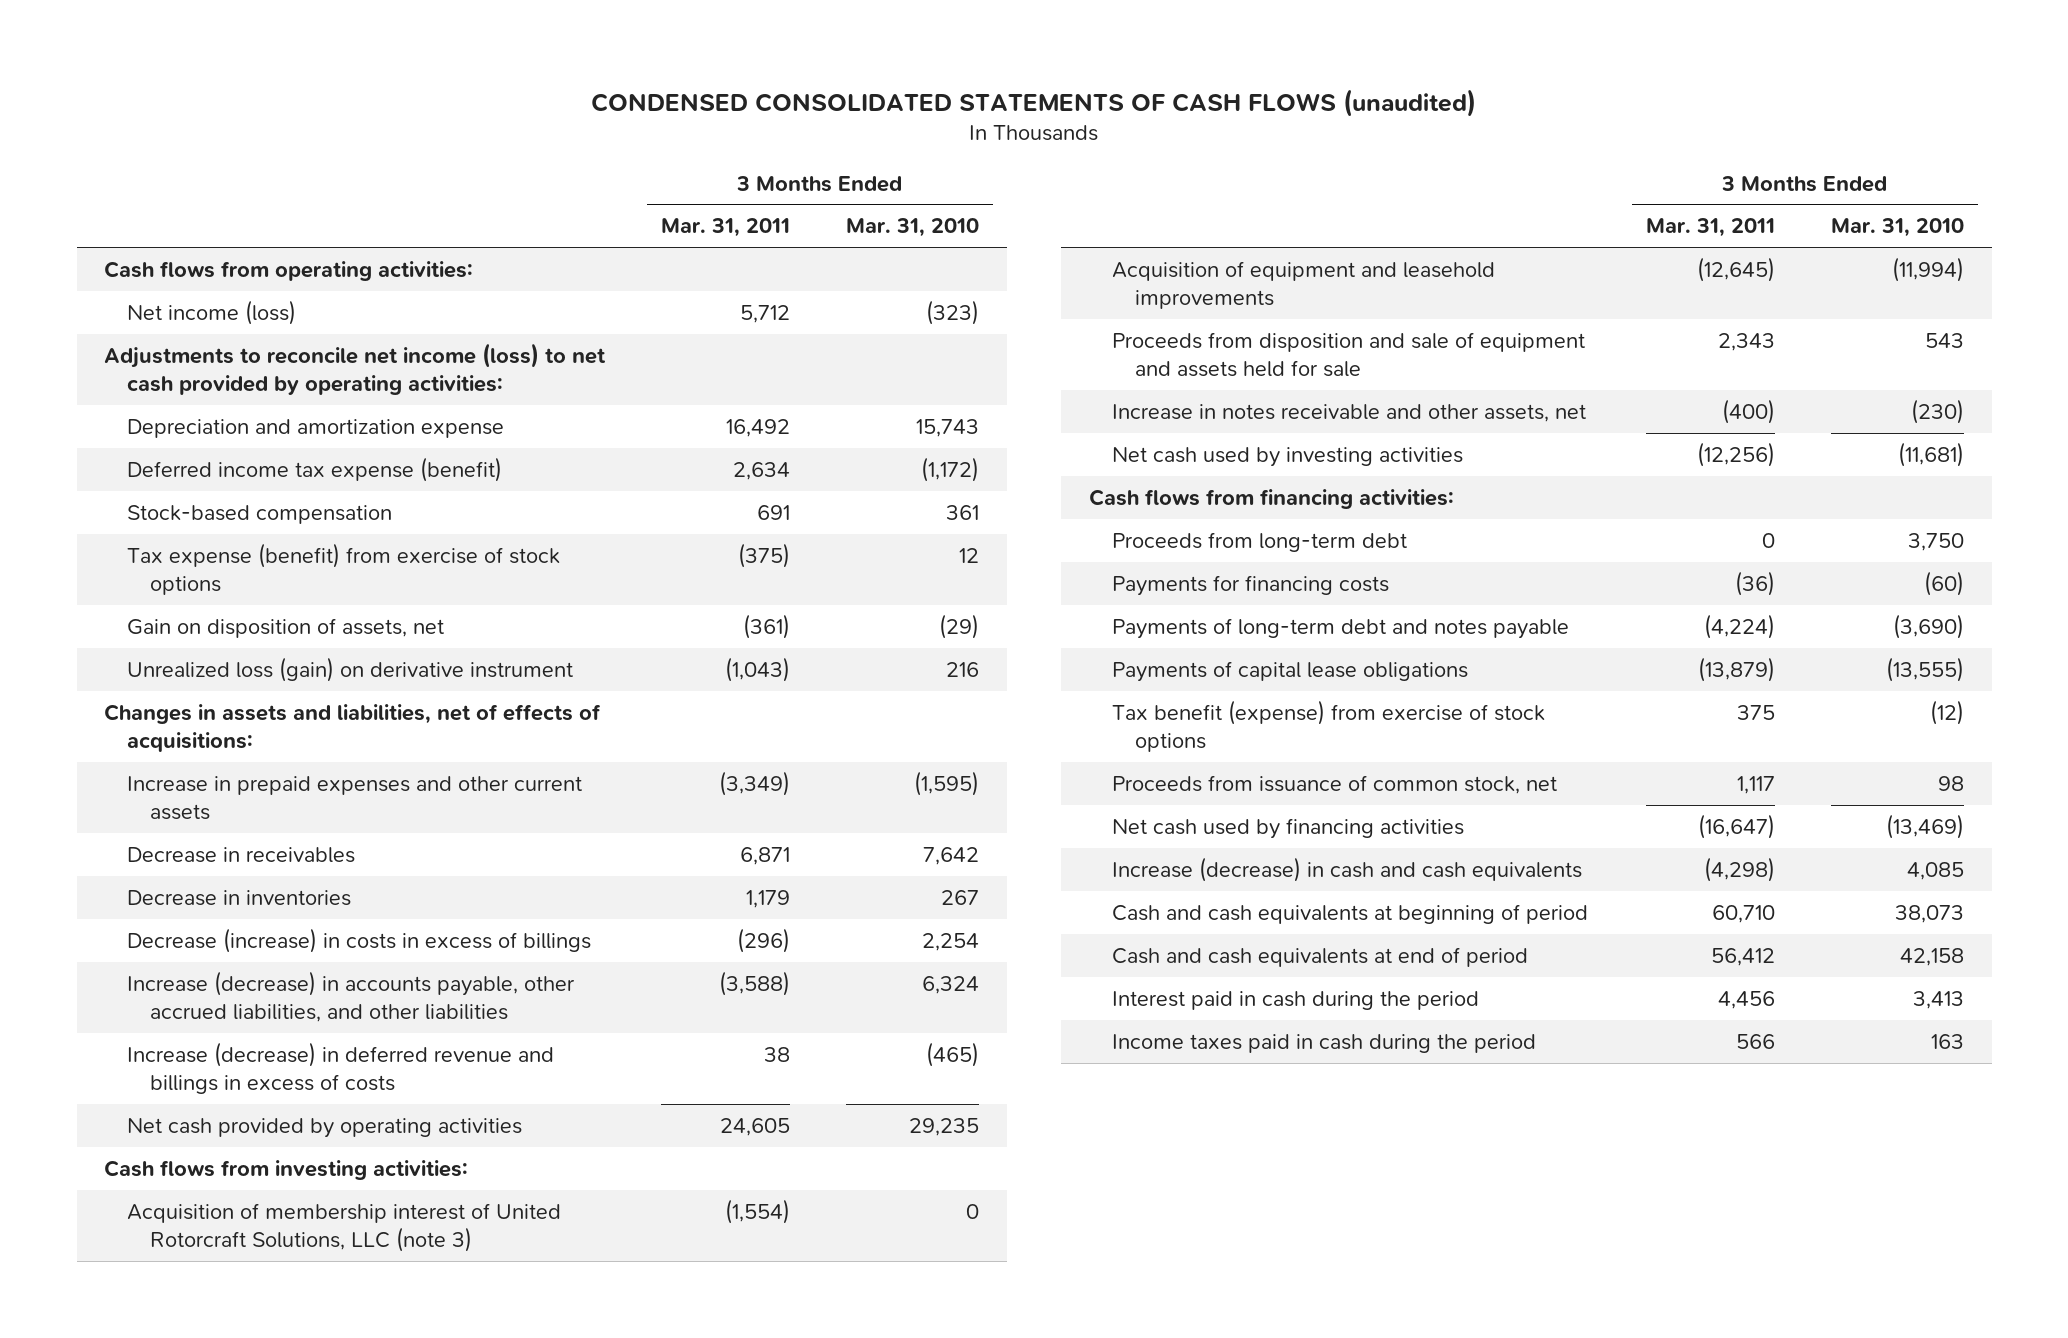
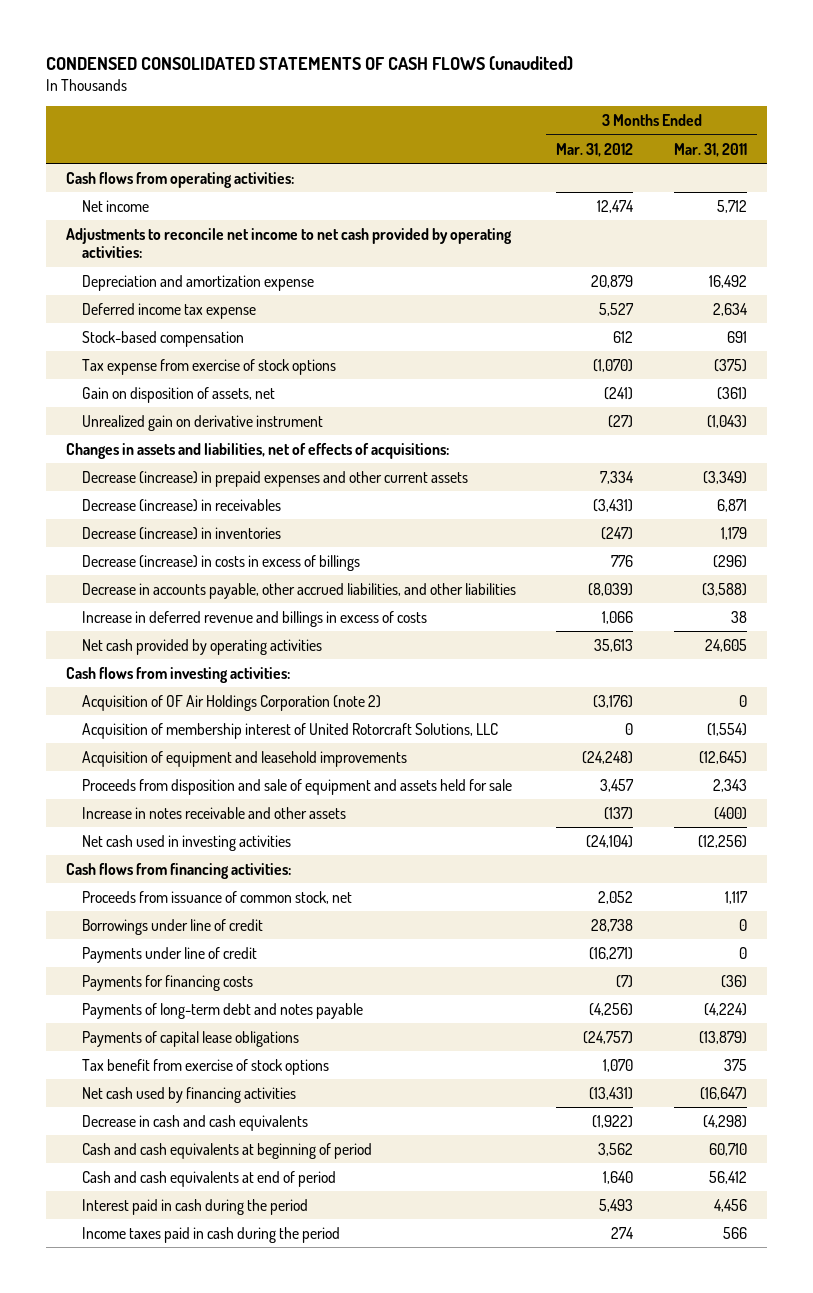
[845,218,979,238] Mar. 31, 2010 -> none
none -> [556,142,634,157] Mar. 31, 2012
[127,299,297,325] Net income (loss) -> [81,199,149,212] Net income
[104,342,607,395] Adjustments to reconcile net income (loss) to net cash provided by operating activities: -> [66,227,513,259] Adjustments to reconcile net income to net cash provided by operating activities:
[127,456,503,482] Deferred income tax expense (benefit) -> [81,302,256,319] Deferred income tax expense
[127,542,561,595] Tax expense (benefit) from exercise of stock options -> [81,358,336,375] Tax expense from exercise of stock options
[127,656,574,682] Unrealized loss (gain) on derivative instrument -> [81,414,323,431] Unrealized gain on derivative instrument
[127,775,583,820] Increase in prepaid expenses and other current assets -> [81,470,468,487] Decrease (increase) in prepaid expenses and other current assets
[127,846,356,863] Decrease in receivables -> [81,498,281,512] Decrease (increase) in receivables
[127,889,352,906] Decrease in inventories -> [81,526,281,540] Decrease (increase) in inventories
[127,970,576,1022] Increase (decrease) in accounts payable, other accrued liabilities, and other liabilities -> [81,582,516,599] Decrease in accounts payable, other accrued liabilities, and other liabilities
[127,1041,555,1094] Increase (decrease) in deferred revenue and billings in excess of costs -> [81,610,427,627] Increase in deferred revenue and billings in excess of costs
none -> [81,694,381,711] Acquisition of OF Air Holdings Corporation (note 2)
[127,1202,562,1252] Acquisition of membership interest of United Rotorcraft Solutions, LLC (note 3) -> [81,722,498,739] Acquisition of membership interest of United Rotorcraft Solutions, LLC
[1111,403,1586,422] Increase in notes receivable and other assets, net -> [81,806,346,819] Increase in notes receivable and other assets
[1111,446,1463,467] Net cash used by investing activities -> [81,834,291,851] Net cash used in investing activities
[1111,531,1407,552] Proceeds from long-term debt -> none
[1111,774,1557,794] Proceeds from issuance of common stock, net -> [81,890,352,904] Proceeds from issuance of common stock, net
none -> [81,918,263,935] Borrowings under line of credit
none -> [81,946,257,963] Payments under line of credit
[1111,699,1545,752] Tax benefit (expense) from exercise of stock options -> [81,1058,329,1075] Tax benefit from exercise of stock options
[1111,856,1582,882] Increase (decrease) in cash and cash equivalents -> [81,1114,308,1131] Decrease in cash and cash equivalents

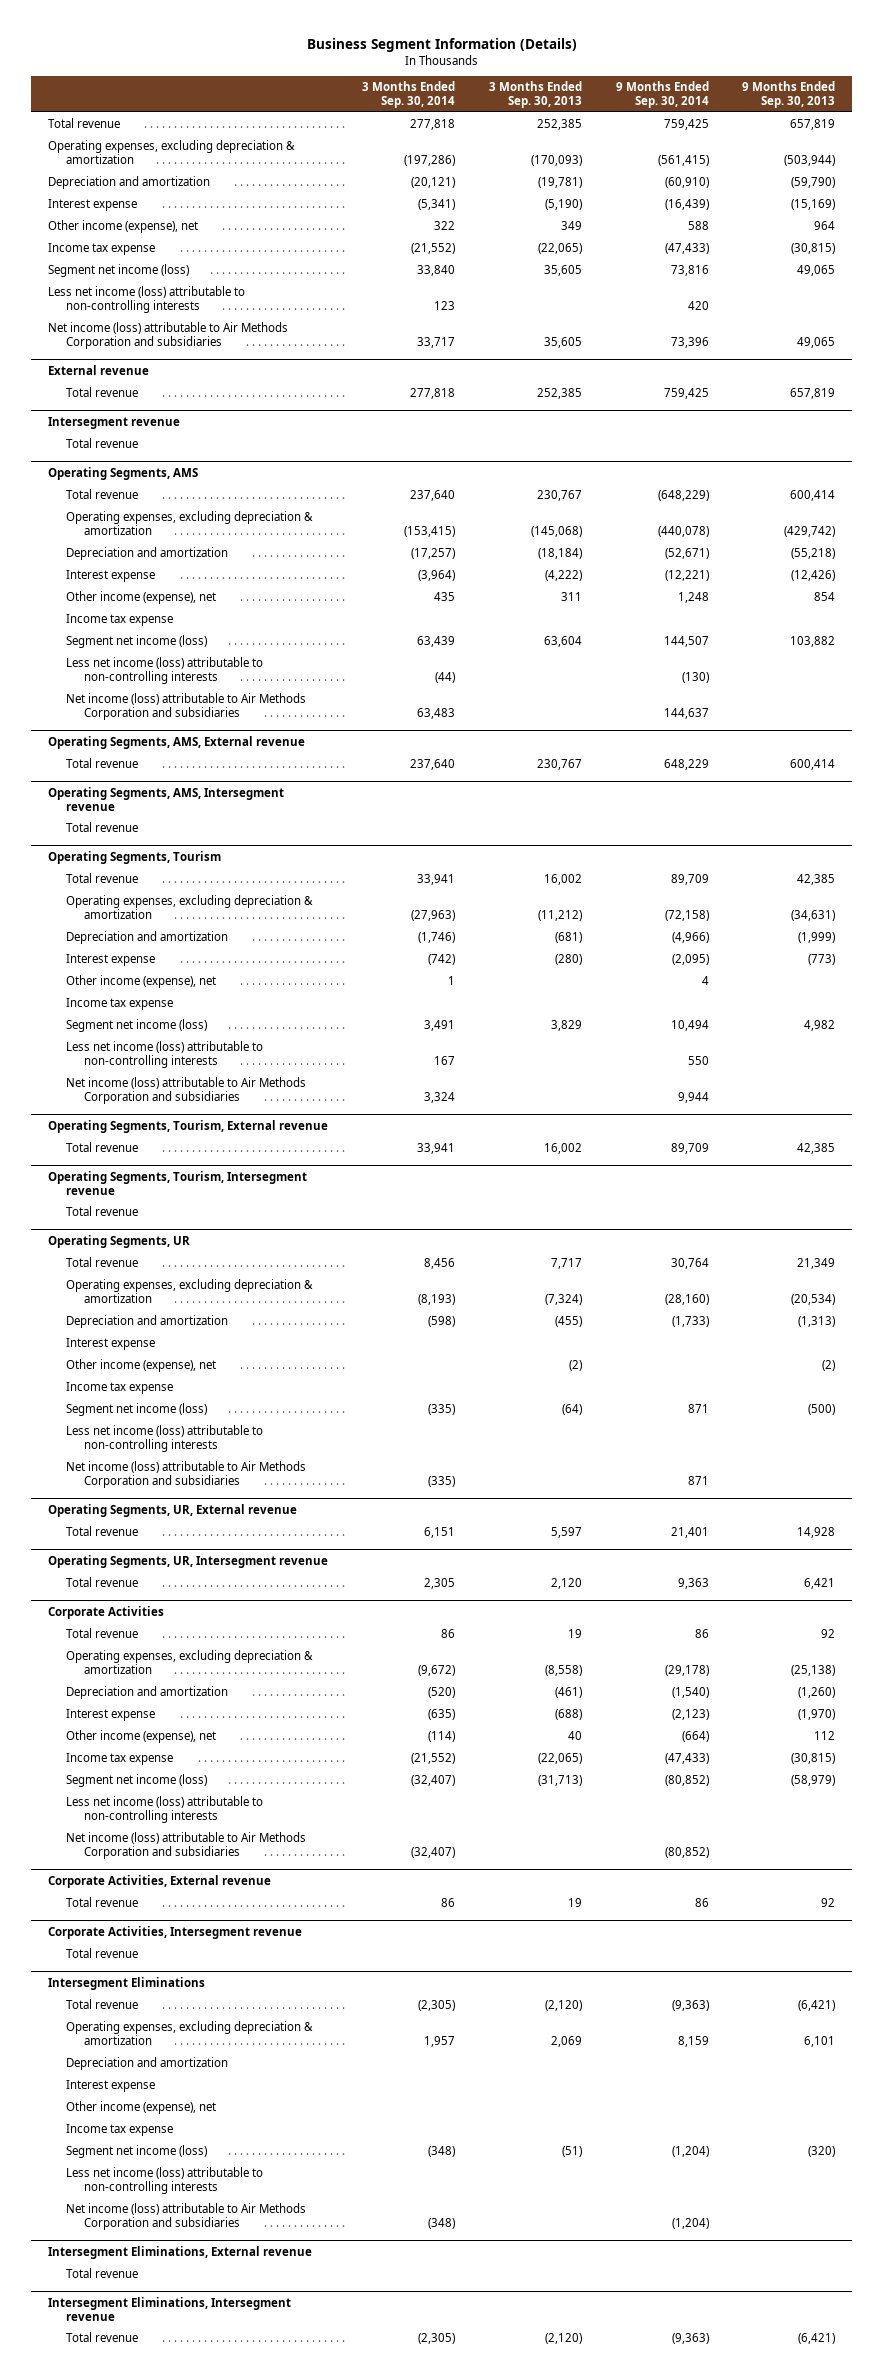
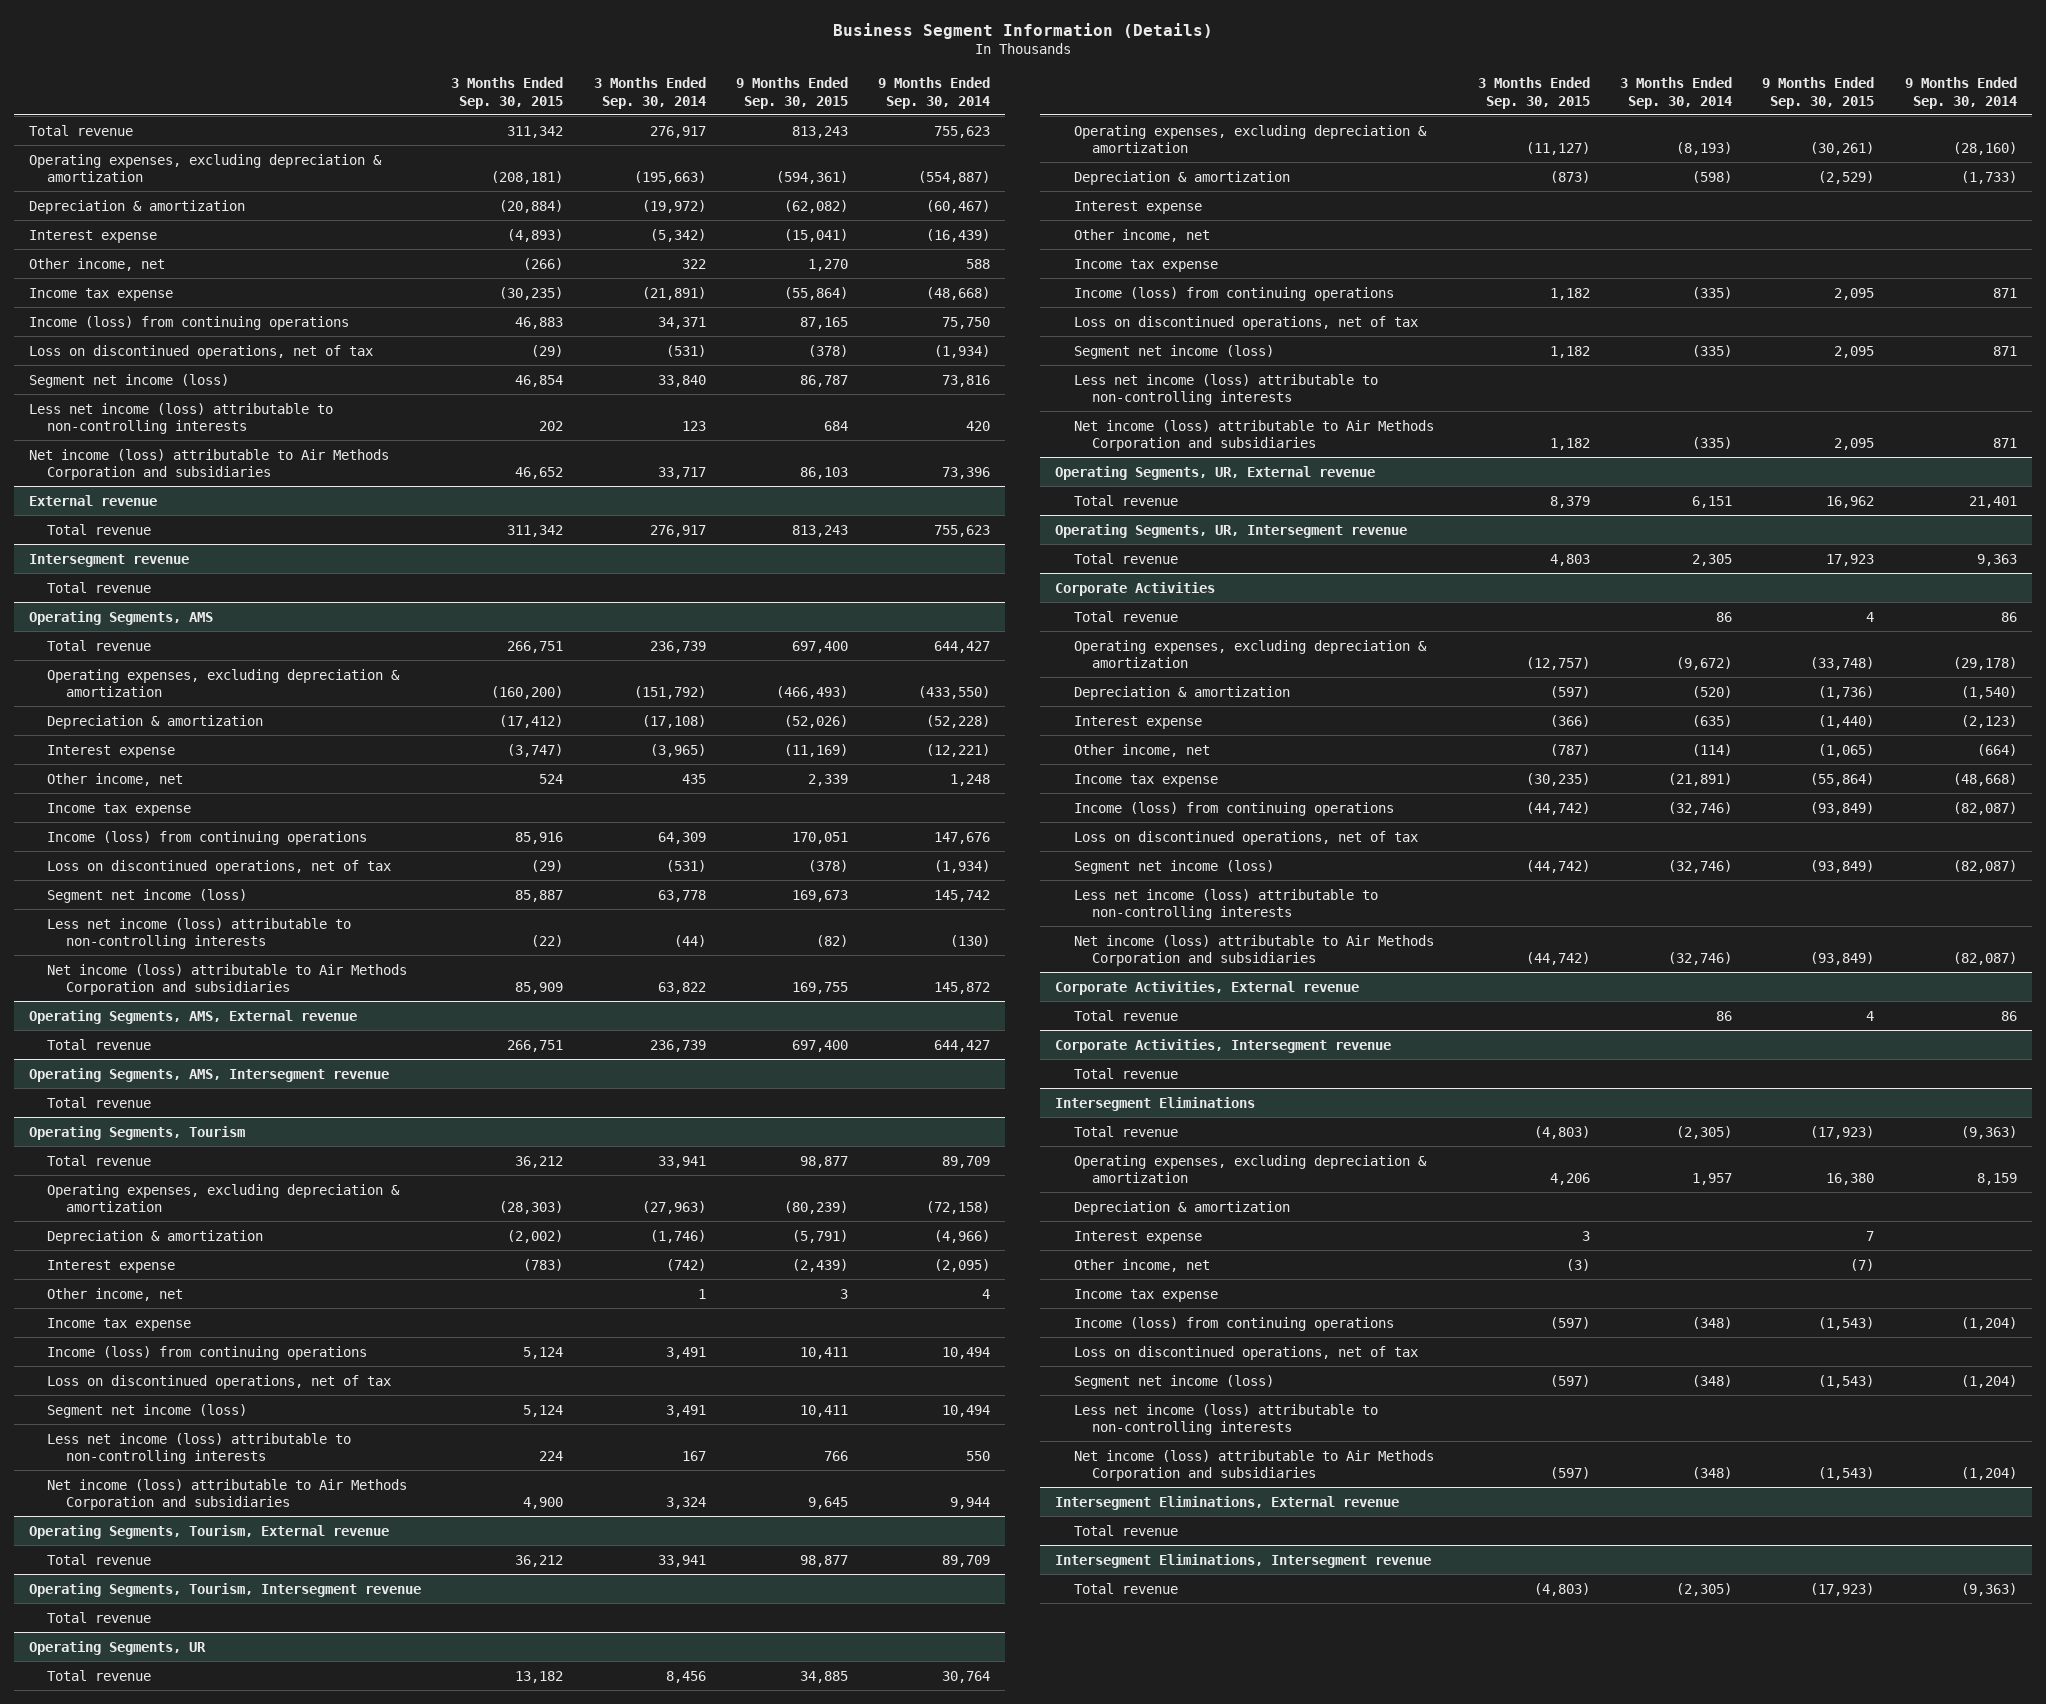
[488,81,582,109] 3 Months Ended Sep. 30, 2013 -> none
[742,81,836,109] 9 Months Ended Sep. 30, 2013 -> none
none -> [451,76,564,109] 3 Months Ended Sep. 30, 2015
none -> [735,76,848,109] 9 Months Ended Sep. 30, 2015
[410,119,456,131] 277,818 -> [649,125,706,138] 276,917
[663,119,709,131] 759,425 -> [934,125,991,138] 755,623
[404,154,456,166] (197,286) -> [633,171,706,185] (195,663)
[657,154,709,166] (561,415) -> [918,171,991,185] (554,887)
[48,176,211,190] Depreciation and amortization -> [29,199,246,214] Depreciation & amortization
[411,177,456,189] (20,121) -> [641,199,706,213] (19,972)
[664,177,709,189] (60,910) -> [926,199,991,213] (60,467)
[418,199,456,211] (5,341) -> [649,228,706,242] (5,342)
[48,220,199,234] Other income (expense), net -> [29,257,166,271] Other income, net
[411,243,456,255] (21,552) -> [641,286,706,300] (21,891)
[664,243,709,255] (47,433) -> [926,286,991,300] (48,668)
none -> [29,315,350,330] Income (loss) from continuing operations
none -> [29,344,374,359] Loss on discontinued operations, net of tax
[410,388,456,400] 277,818 -> [649,524,706,537] 276,917
[663,388,709,400] 759,425 -> [934,524,991,537] 755,623
[410,490,456,502] 237,640 -> [649,640,706,653] 236,739
[657,490,709,502] (648,229) -> [934,640,991,653] 644,427
[404,525,456,537] (153,415) -> [633,686,706,700] (151,792)
[657,525,709,537] (440,078) -> [918,686,991,700] (433,550)
[66,547,229,561] Depreciation and amortization -> [47,714,264,729] Depreciation & amortization
[411,548,456,560] (17,257) -> [641,714,706,728] (17,108)
[664,548,709,560] (52,671) -> [926,714,991,728] (52,228)
[418,570,456,582] (3,964) -> [649,743,706,757] (3,965)
[66,591,217,605] Other income (expense), net -> [47,772,184,786] Other income, net
none -> [47,830,368,845] Income (loss) from continuing operations
none -> [47,859,392,874] Loss on discontinued operations, net of tax
[417,636,456,648] 63,439 -> [657,889,706,902] 63,778
[663,636,709,648] 144,507 -> [934,889,991,902] 145,742
[417,707,456,719] 63,483 -> [657,982,706,995] 63,822
[663,707,709,719] 144,637 -> [934,982,991,995] 145,872
[410,759,456,771] 237,640 -> [649,1039,706,1052] 236,739
[663,759,709,771] 648,229 -> [934,1039,991,1052] 644,427
[66,931,229,945] Depreciation and amortization -> [47,1229,264,1244] Depreciation & amortization
[66,975,217,989] Other income (expense), net -> [47,1287,184,1301] Other income, net
none -> [47,1345,368,1360] Income (loss) from continuing operations
none -> [47,1374,392,1389] Loss on discontinued operations, net of tax
[66,1315,229,1329] Depreciation and amortization -> [1073,170,1290,185] Depreciation & amortization
[66,1359,217,1373] Other income (expense), net -> [1073,228,1210,242] Other income, net
none -> [1073,286,1394,301] Income (loss) from continuing operations
none -> [1073,315,1418,330] Loss on discontinued operations, net of tax
[66,1686,229,1700] Depreciation and amortization -> [1073,685,1290,700] Depreciation & amortization
[66,1730,217,1744] Other income (expense), net -> [1073,743,1210,757] Other income, net
[411,1753,456,1765] (21,552) -> [1668,772,1733,786] (21,891)
[664,1753,709,1765] (47,433) -> [1952,772,2017,786] (48,668)
none -> [1073,801,1394,816] Income (loss) from continuing operations
none -> [1073,830,1418,845] Loss on discontinued operations, net of tax
[411,1775,456,1787] (32,407) -> [1668,859,1733,873] (32,746)
[664,1775,709,1787] (80,852) -> [1952,859,2017,873] (82,087)
[411,1846,456,1858] (32,407) -> [1668,952,1733,966] (32,746)
[664,1846,709,1858] (80,852) -> [1952,952,2017,966] (82,087)
[66,2057,229,2071] Depreciation and amortization -> [1073,1200,1290,1215] Depreciation & amortization
[66,2101,217,2115] Other income (expense), net -> [1073,1258,1210,1272] Other income, net
none -> [1073,1316,1394,1331] Income (loss) from continuing operations
none -> [1073,1345,1418,1360] Loss on discontinued operations, net of tax

